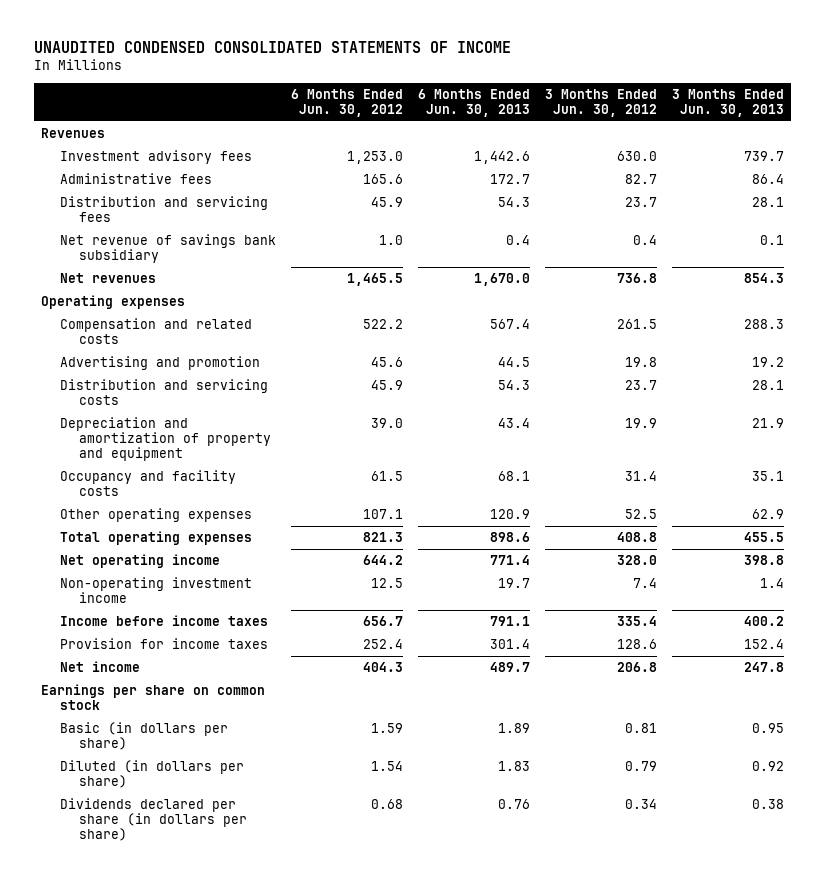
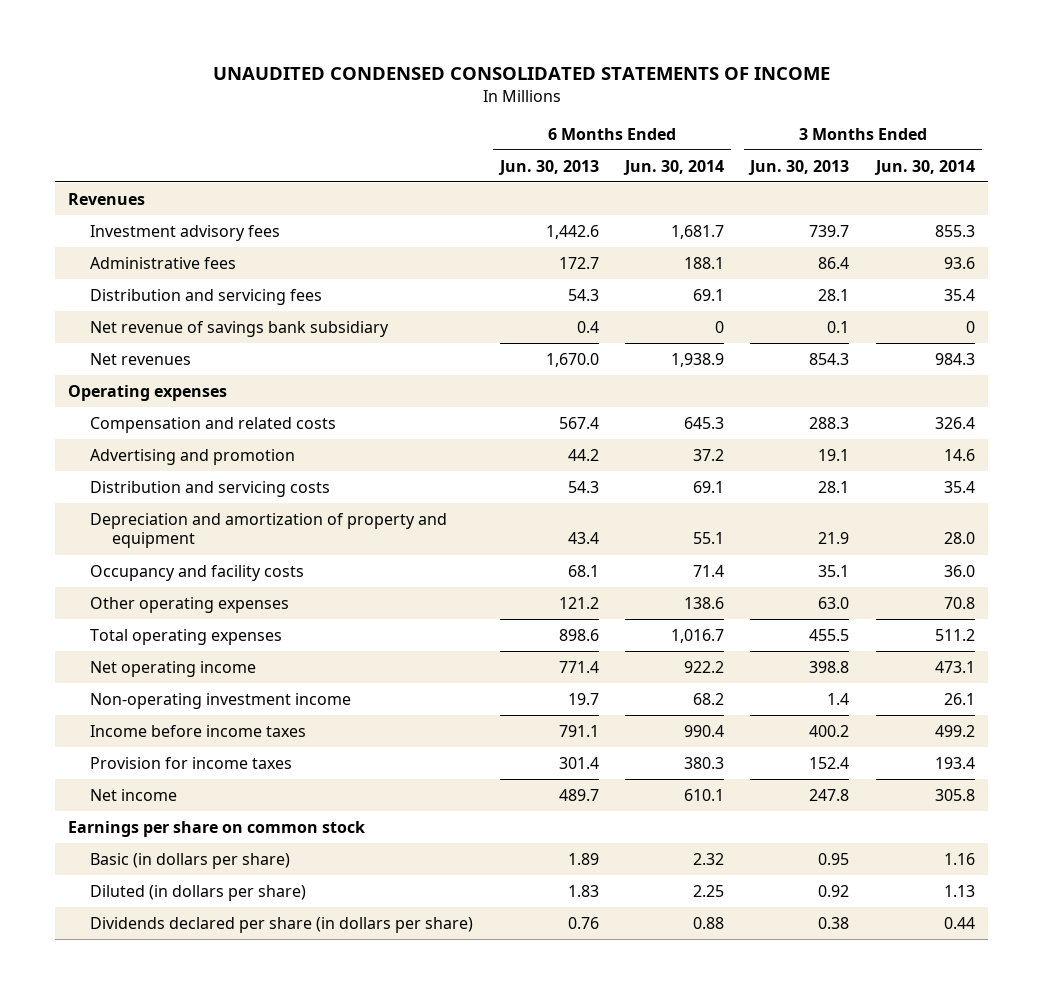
[291,88,404,118] 6 Months Ended Jun. 30, 2012 -> none
[545,88,658,118] 3 Months Ended Jun. 30, 2012 -> none
none -> [623,159,725,175] Jun. 30, 2014
none -> [873,159,975,175] Jun. 30, 2014
[498,356,531,367] 44.5 -> [567,448,599,461] 44.2
[752,356,785,367] 19.2 -> [818,448,850,461] 19.1
[490,508,531,519] 120.9 -> [558,596,599,609] 121.2
[752,508,785,519] 62.9 -> [818,596,850,609] 63.0

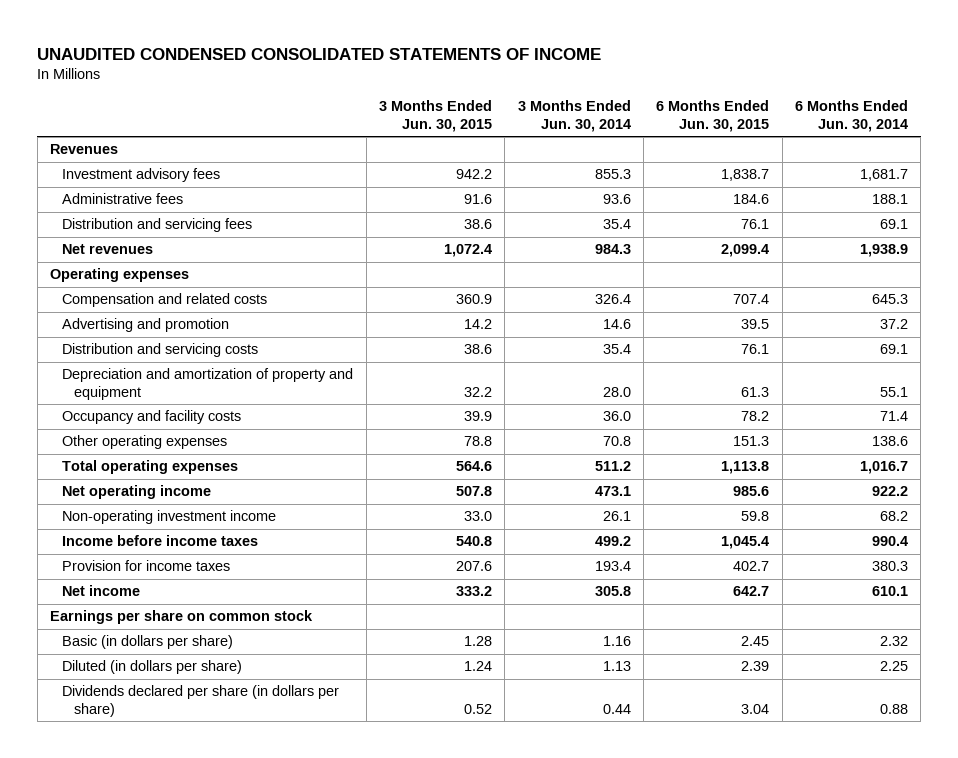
[497,159,599,175] Jun. 30, 2013 -> none
[748,159,850,175] Jun. 30, 2013 -> none
none -> [378,100,492,132] 3 Months Ended Jun. 30, 2015
none -> [656,100,770,132] 6 Months Ended Jun. 30, 2015
[90,320,390,337] Net revenue of savings bank subsidiary -> none

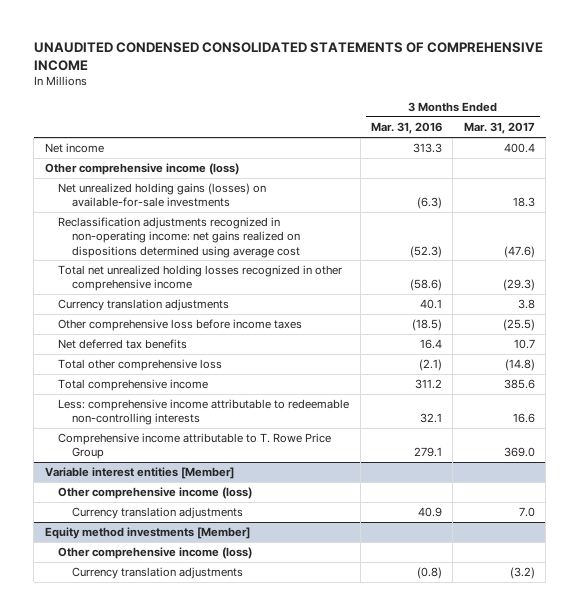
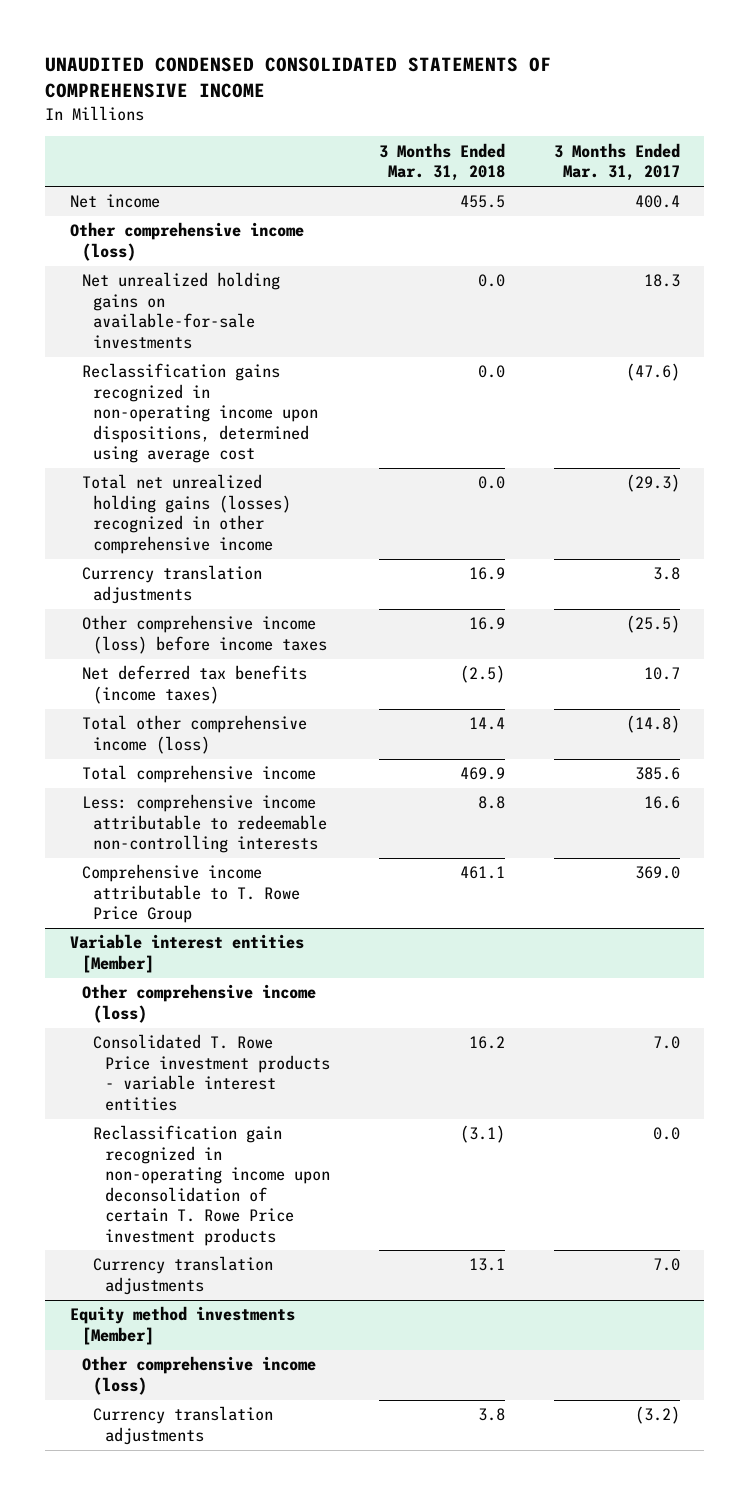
[371,122,443,135] Mar. 31, 2016 -> none
none -> [379,142,506,182] 3 Months Ended Mar. 31, 2018
[58,183,267,208] Net unrealized holding gains (losses) on available-for-sale investments -> [81,272,280,349] Net unrealized holding gains on available-for-sale investments
[58,217,301,258] Reclassification adjustments recognized in non-operating income: net gains realized on dispositions determined using average cost -> [81,363,319,464] Reclassification gains recognized in non-operating income upon dispositions, determined using average cost
[58,265,343,292] Total net unrealized holding losses recognized in other comprehensive income -> [81,474,292,554] Total net unrealized holding gains (losses) recognized in other comprehensive income
[58,319,303,332] Other comprehensive loss before income taxes -> [81,615,328,654] Other comprehensive income (loss) before income taxes
[58,339,188,350] Net deferred tax benefits -> [81,665,307,704] Net deferred tax benefits (income taxes)
[58,359,223,372] Total other comprehensive loss -> [81,715,307,754] Total other comprehensive income (loss)
none -> [93,1034,331,1111] Consolidated T. Rowe Price investment products - variable interest entities
none -> [93,1125,331,1246] Reclassification gain recognized in non-operating income upon deconsolidation of certain T. Rowe Price investment products

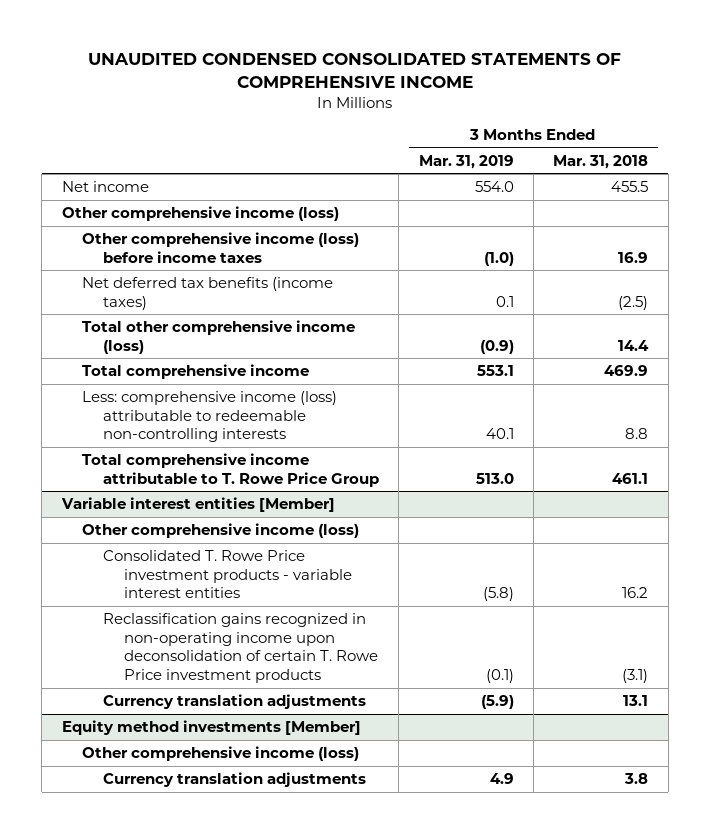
[553,142,680,182] 3 Months Ended Mar. 31, 2017 -> none
none -> [418,154,514,169] Mar. 31, 2019
[81,272,280,349] Net unrealized holding gains on available-for-sale investments -> none
[81,363,319,464] Reclassification gains recognized in non-operating income upon dispositions, determined using average cost -> none
[81,474,292,554] Total net unrealized holding gains (losses) recognized in other comprehensive income -> none
[81,565,262,604] Currency translation adjustments -> none
[81,794,328,854] Less: comprehensive income attributable to redeemable non-controlling interests -> [82,390,338,443] Less: comprehensive income (loss) attributable to redeemable non-controlling interests
[81,864,301,924] Comprehensive income attributable to T. Rowe Price Group -> [82,452,379,487] Total comprehensive income attributable to T. Rowe Price Group
[93,1125,331,1246] Reclassification gain recognized in non-operating income upon deconsolidation of certain T. Rowe Price investment products -> [102,612,378,684] Reclassification gains recognized in non-operating income upon deconsolidation of certain T. Rowe Price investment products

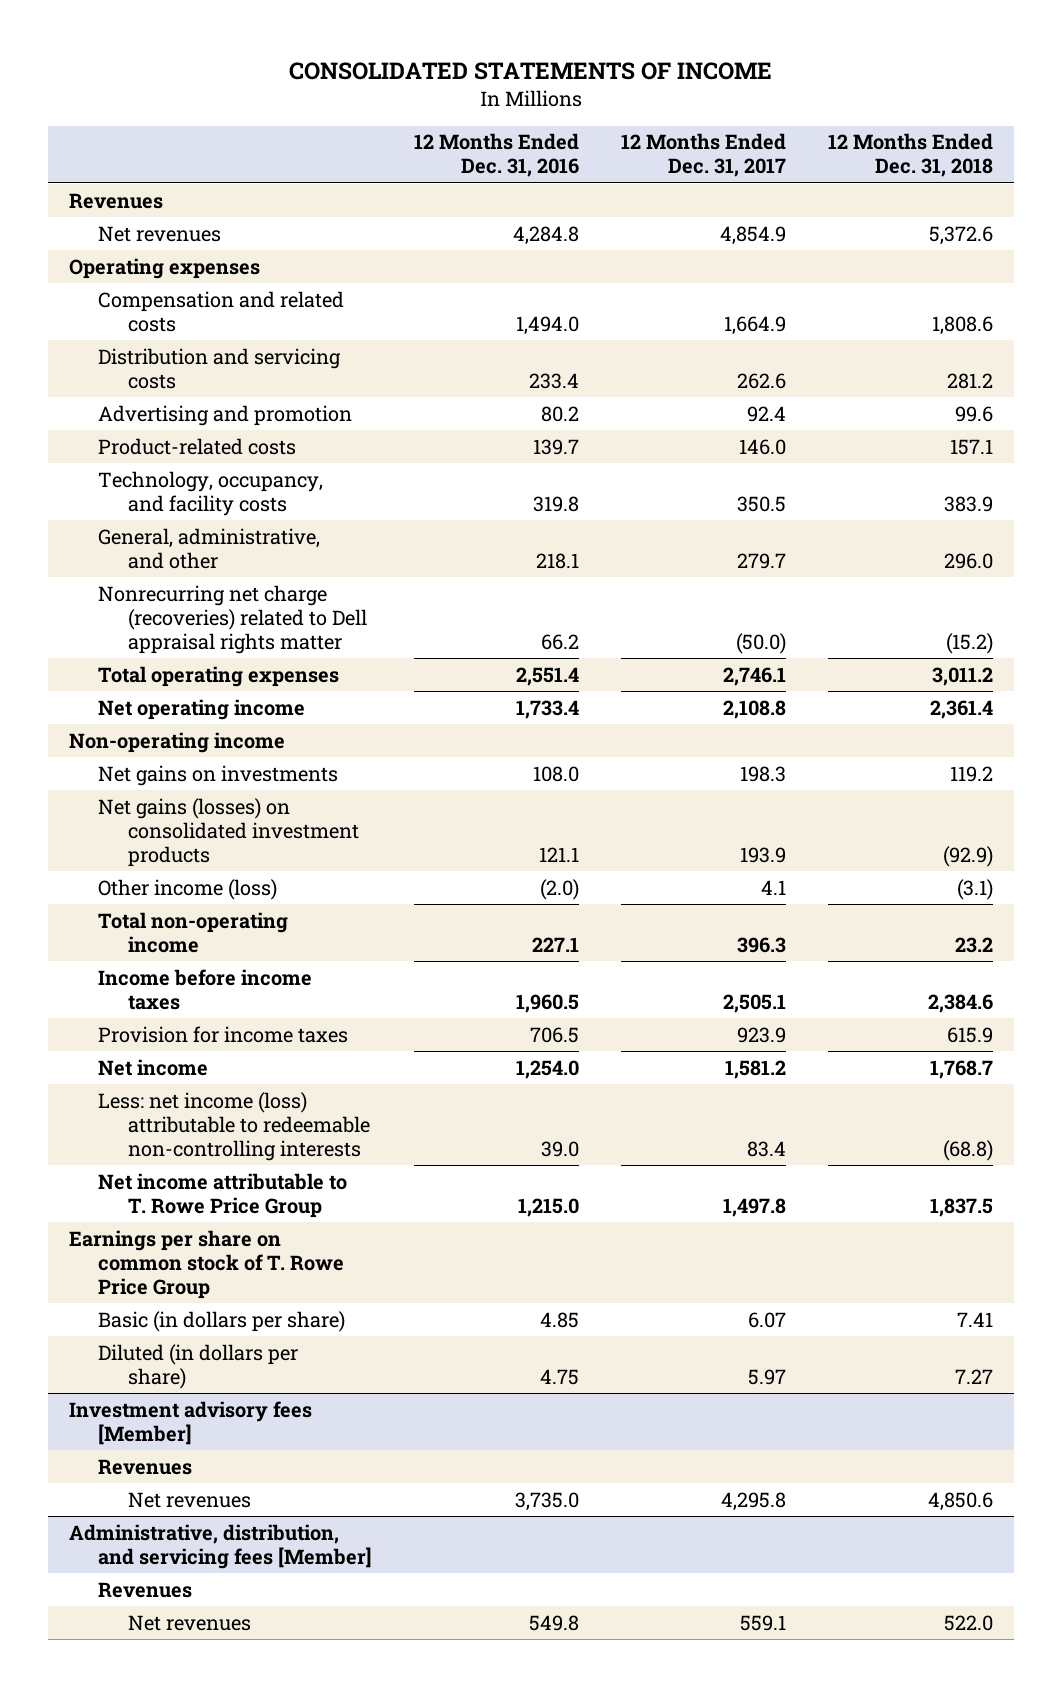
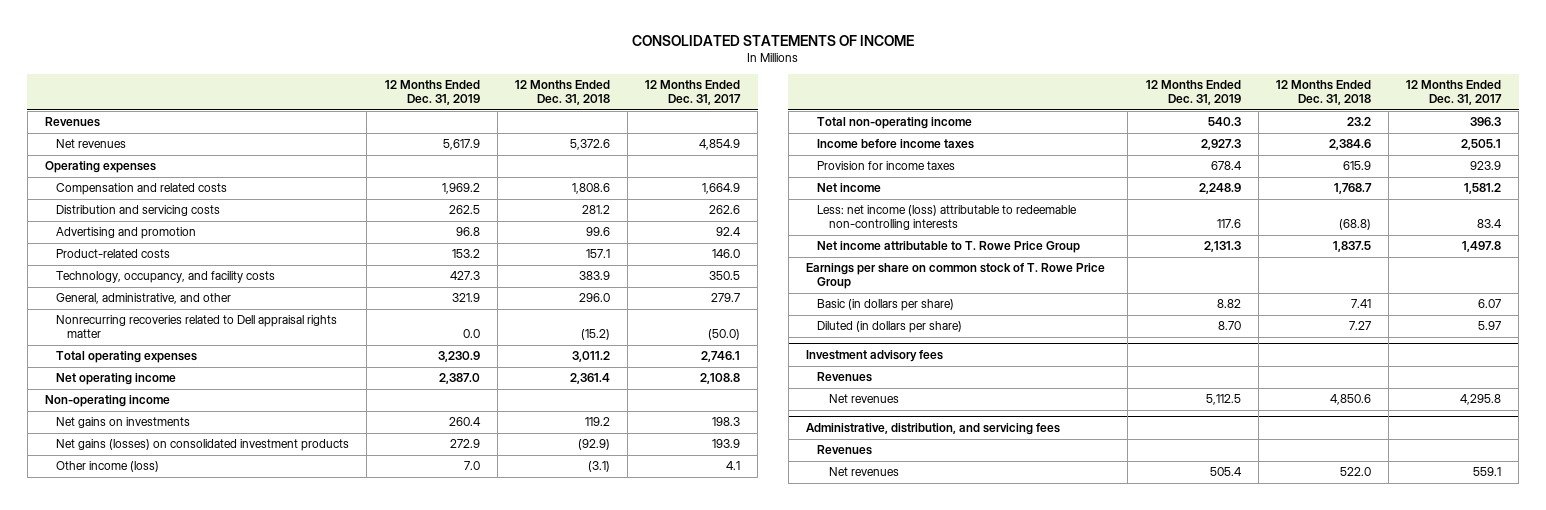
[414,133,580,178] 12 Months Ended Dec. 31, 2016 -> none
none -> [384,80,480,106] 12 Months Ended Dec. 31, 2019
[98,584,367,654] Nonrecurring net charge (recoveries) related to Dell appraisal rights matter -> [56,315,338,339] Nonrecurring recoveries related to Dell appraisal rights matter
[68,1400,312,1445] Investment advisory fees [Member] -> [805,350,943,363] Investment advisory fees
[68,1523,373,1569] Administrative, distribution, and servicing fees [Member] -> [805,423,1060,436] Administrative, distribution, and servicing fees

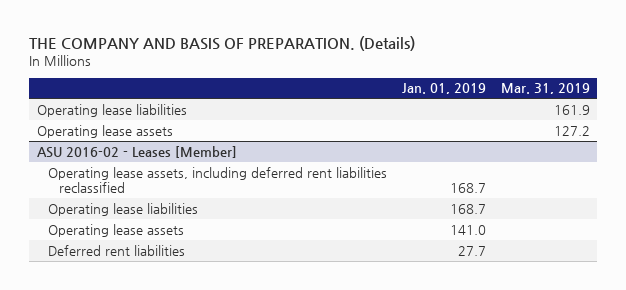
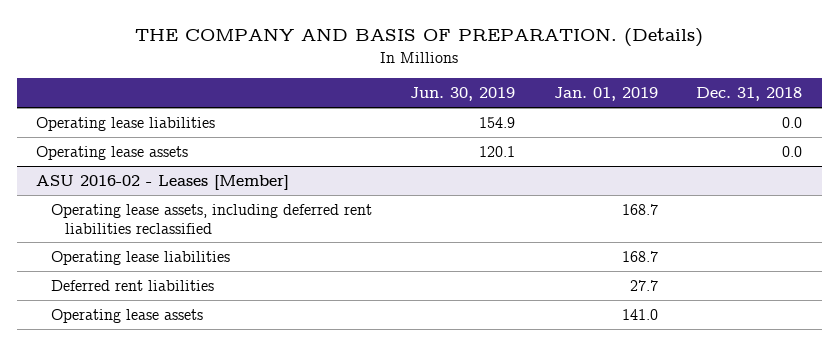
[500,83,590,95] Mar. 31, 2019 -> none
none -> [410,87,516,102] Jun. 30, 2019
none -> [696,87,803,102] Dec. 31, 2018
[47,223,184,237] Operating lease assets -> [50,308,203,323] Operating lease assets

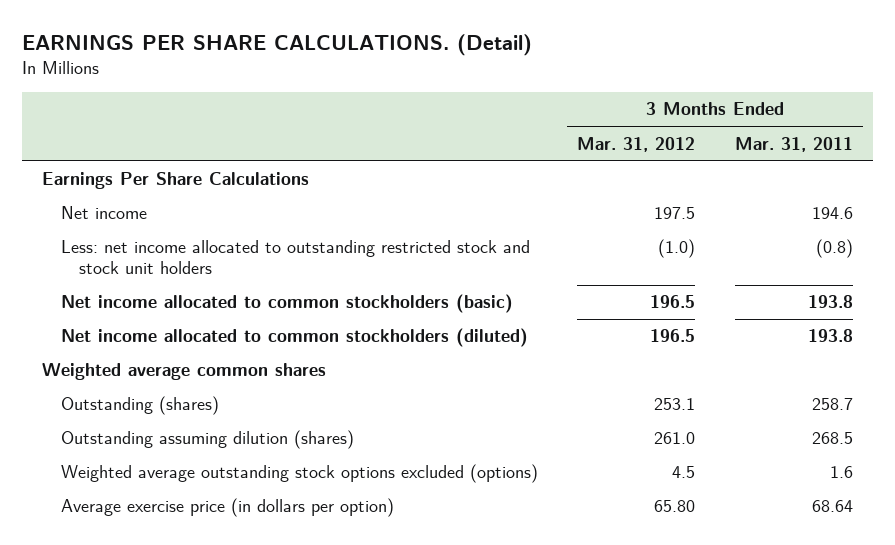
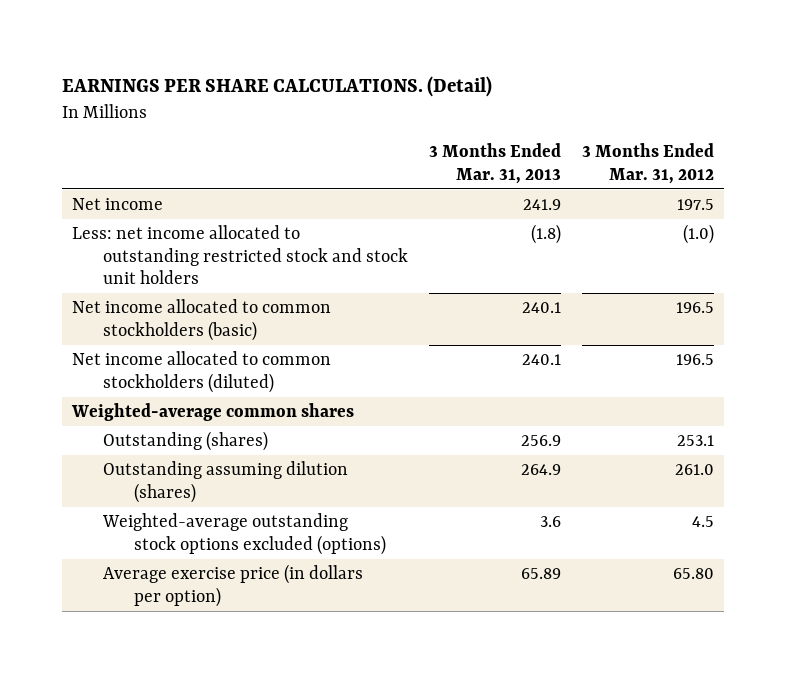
[735,136,854,152] Mar. 31, 2011 -> none
none -> [429,143,562,185] 3 Months Ended Mar. 31, 2013
[42,172,310,190] Earnings Per Share Calculations -> none
[42,363,327,381] Weighted average common shares -> [71,402,355,421] Weighted-average common shares
[60,464,538,484] Weighted average outstanding stock options excluded (options) -> [102,512,387,555] Weighted-average outstanding stock options excluded (options)

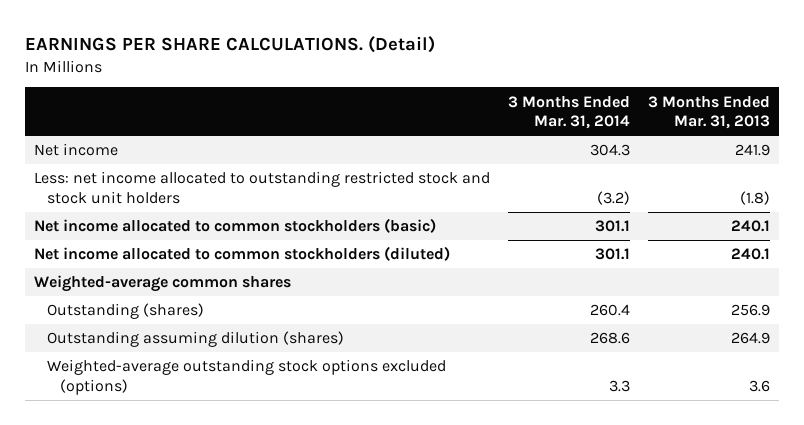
[581,143,714,185] 3 Months Ended Mar. 31, 2012 -> none
none -> [507,95,630,130] 3 Months Ended Mar. 31, 2014
[103,563,364,607] Average exercise price (in dollars per option) -> none

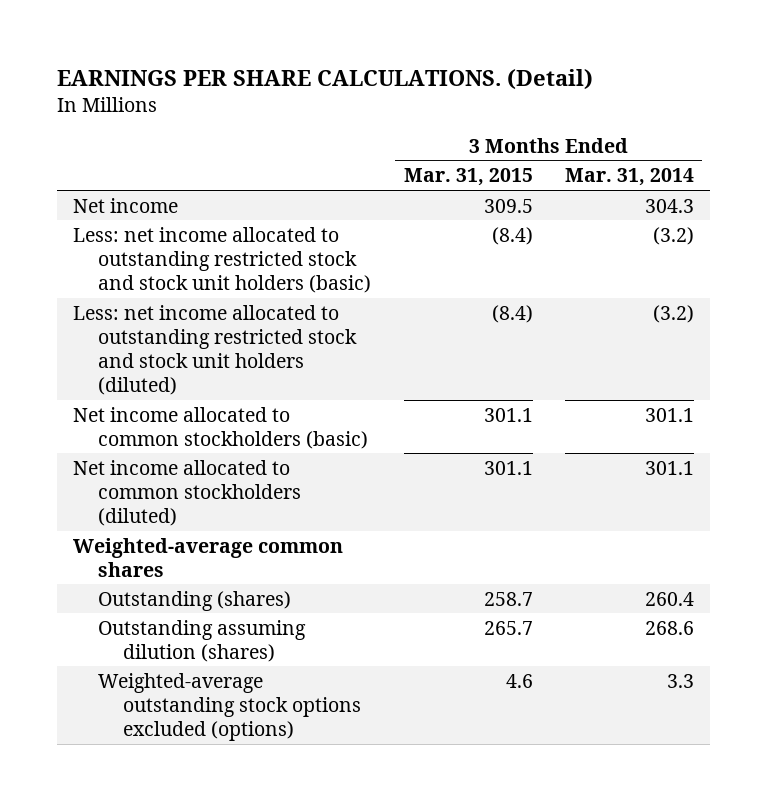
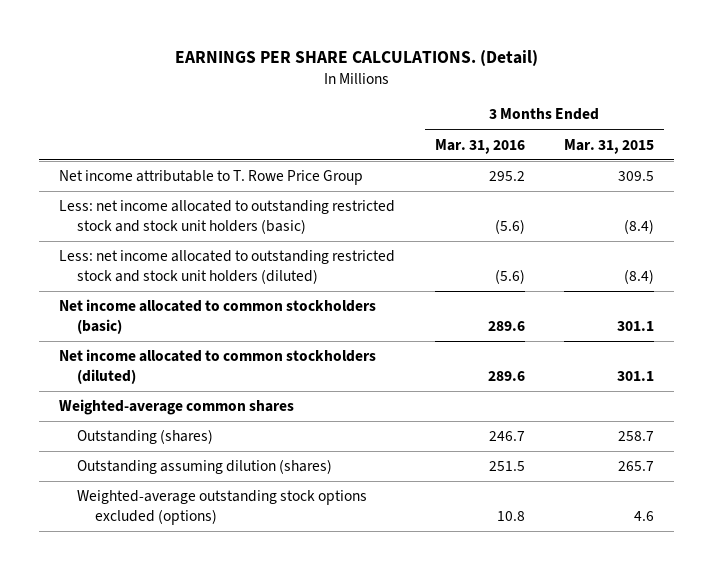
[565,168,695,187] Mar. 31, 2014 -> none
none -> [434,138,525,154] Mar. 31, 2016
[72,197,178,213] Net income -> [58,170,363,186] Net income attributable to T. Rowe Price Group

